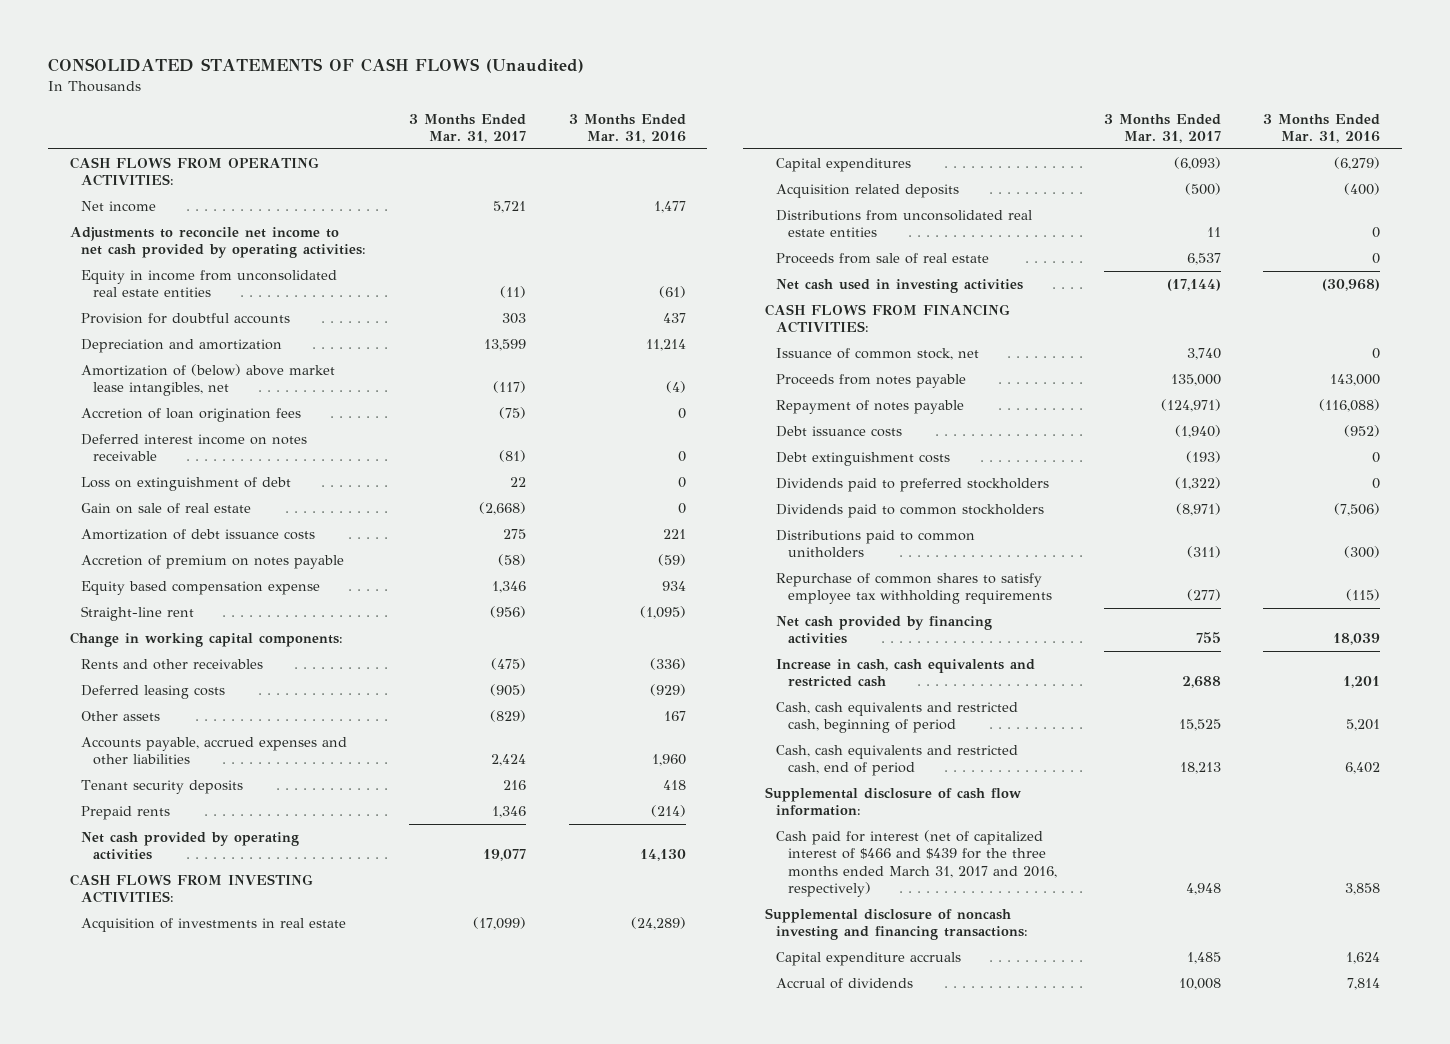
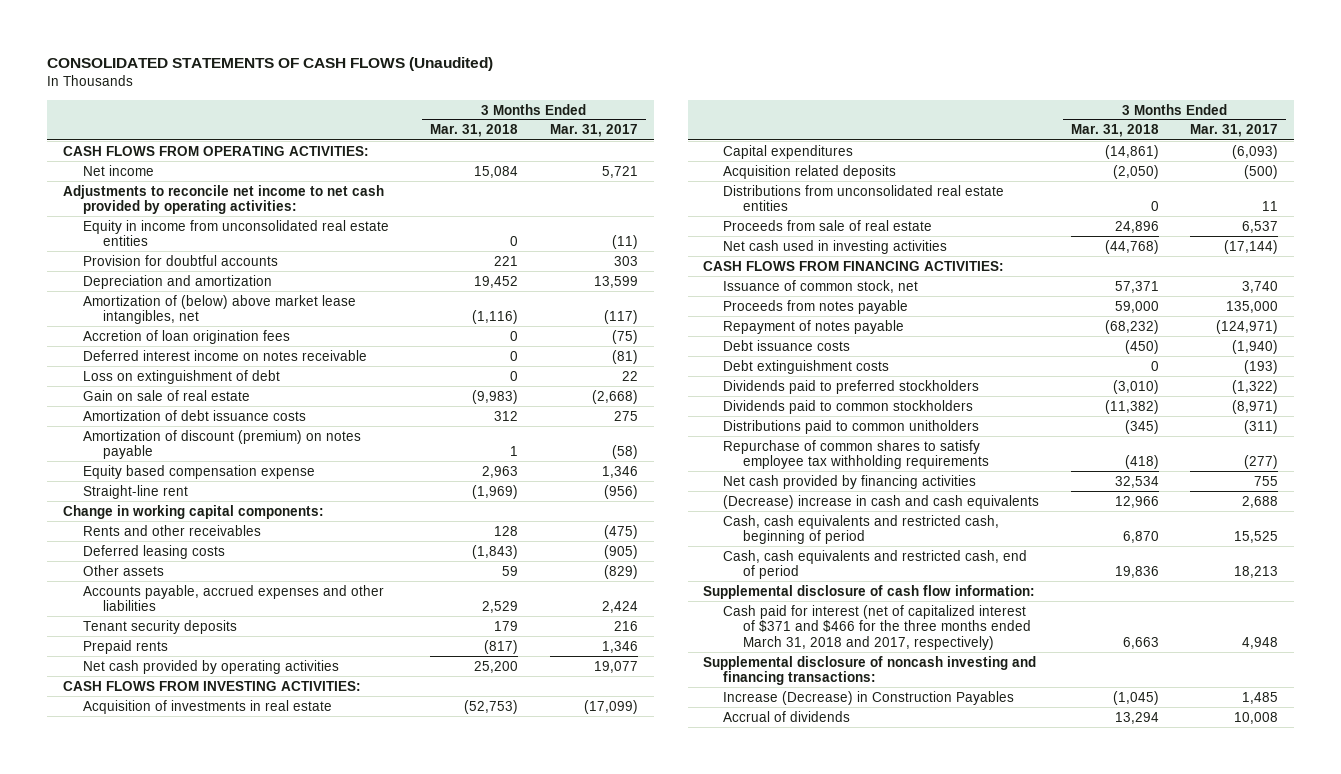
[568,113,686,143] 3 Months Ended Mar. 31, 2016 -> none
none -> [430,124,519,138] Mar. 31, 2018
[81,554,345,569] Accretion of premium on notes payable -> [82,429,361,460] Amortization of discount (premium) on notes payable
[776,658,1036,688] Increase in cash, cash equivalents and restricted cash -> [723,494,1040,509] (Decrease) increase in cash and cash equivalents
[776,829,1058,898] Cash paid for interest (net of capitalized interest of $466 and $439 for the three months ended March 31, 2017 and 2016, respectively) -> [723,604,1032,650] Cash paid for interest (net of capitalized interest of $371 and $466 for the three months ended March 31, 2018 and 2017, respectively)
[776,951,962,966] Capital expenditure accruals -> [723,690,1015,705] Increase (Decrease) in Construction Payables

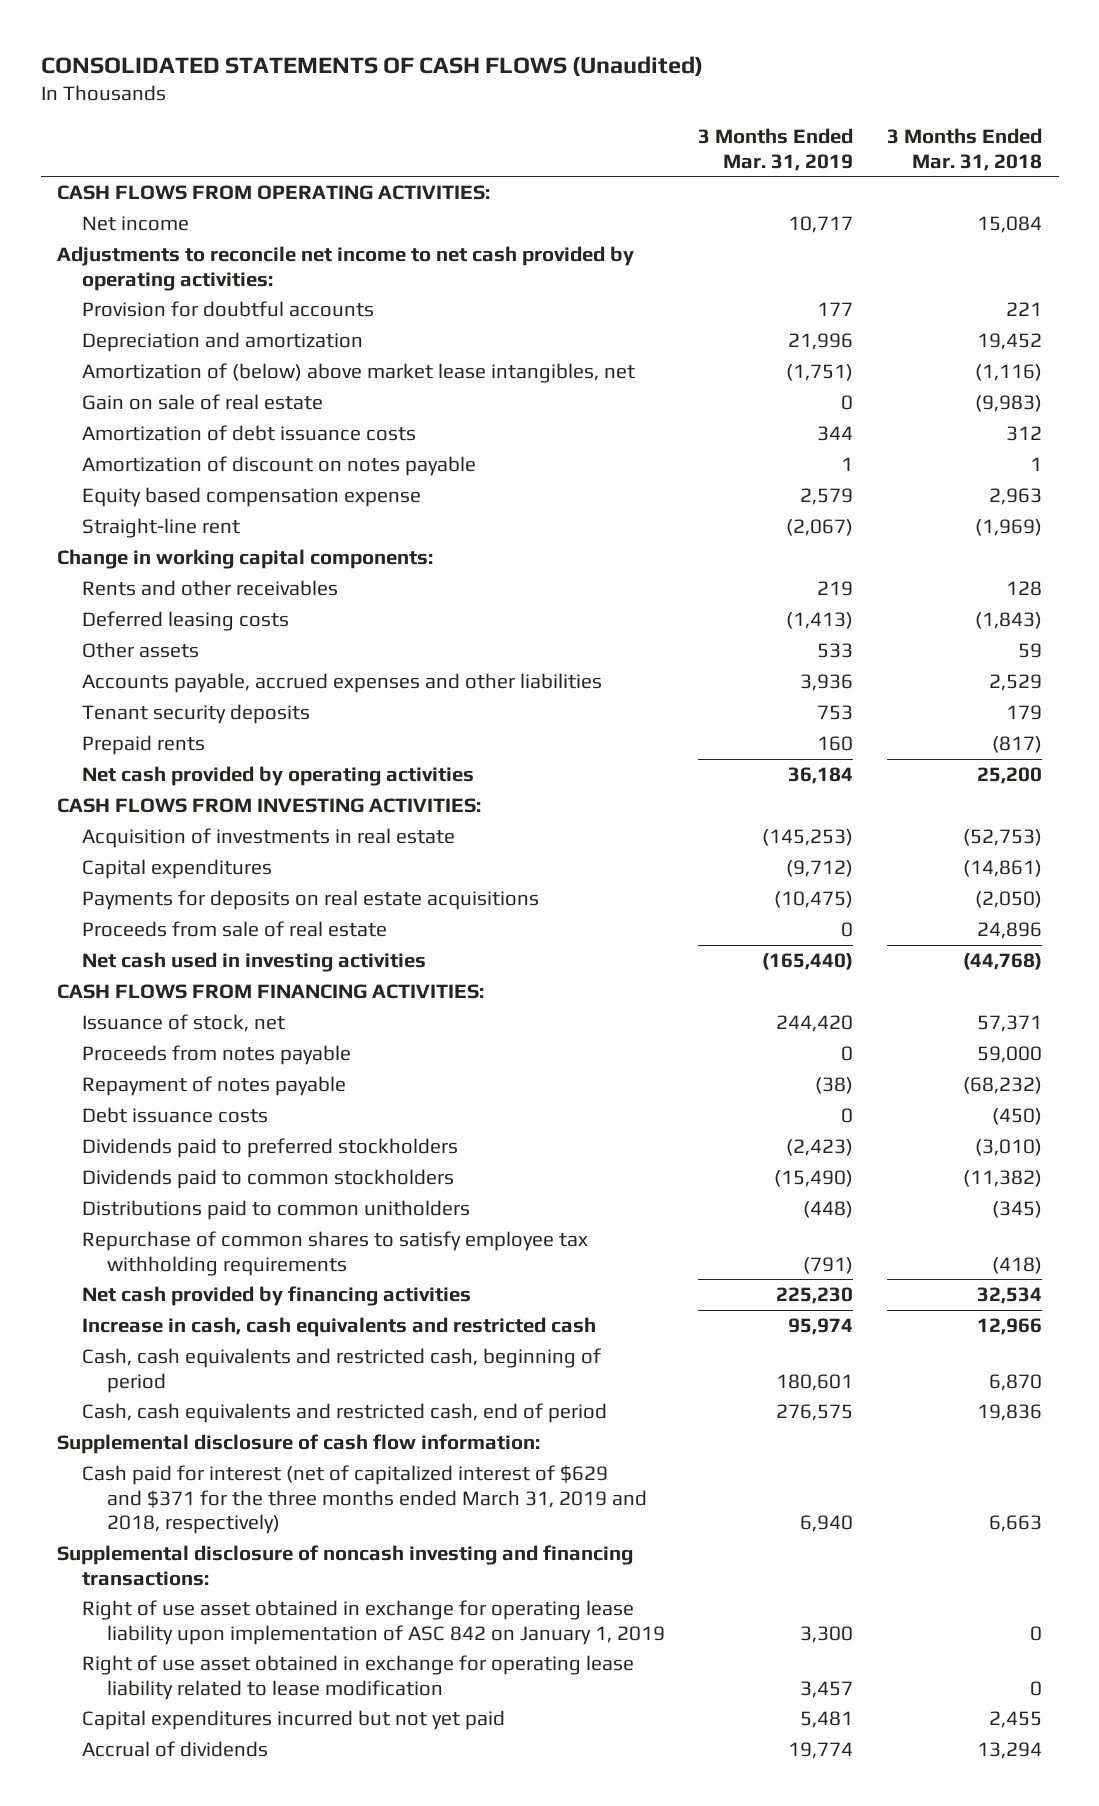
[549,124,638,138] Mar. 31, 2017 -> none
none -> [698,128,854,171] 3 Months Ended Mar. 31, 2019
[82,219,389,247] Equity in income from unconsolidated real estate entities -> none
[82,329,290,344] Accretion of loan origination fees -> none
[82,349,367,361] Deferred interest income on notes receivable -> none
[82,369,280,384] Loss on extinguishment of debt -> none
[82,429,361,460] Amortization of discount (premium) on notes payable -> [82,456,477,477] Amortization of discount on notes payable
[723,184,1005,212] Distributions from unconsolidated real estate entities -> none
[723,164,897,179] Acquisition related deposits -> [82,890,540,911] Payments for deposits on real estate acquisitions
[723,279,919,293] Issuance of common stock, net -> [82,1014,286,1033] Issuance of stock, net
[723,359,890,374] Debt extinguishment costs -> none
[723,494,1040,509] (Decrease) increase in cash and cash equivalents -> [82,1317,597,1338] Increase in cash, cash equivalents and restricted cash
[723,604,1032,650] Cash paid for interest (net of capitalized interest of $371 and $466 for the three months ended March 31, 2018 and 2017, respectively) -> [82,1465,647,1535] Cash paid for interest (net of capitalized interest of $629 and $371 for the three months ended March 31, 2019 and 2018, respectively)
[723,690,1015,705] Increase (Decrease) in Construction Payables -> none
none -> [82,1600,665,1645] Right of use asset obtained in exchange for operating lease liability upon implementation of ASC 842 on January 1, 2019
none -> [82,1655,635,1700] Right of use asset obtained in exchange for operating lease liability related to lease modification
none -> [82,1710,506,1731] Capital expenditures incurred but not yet paid

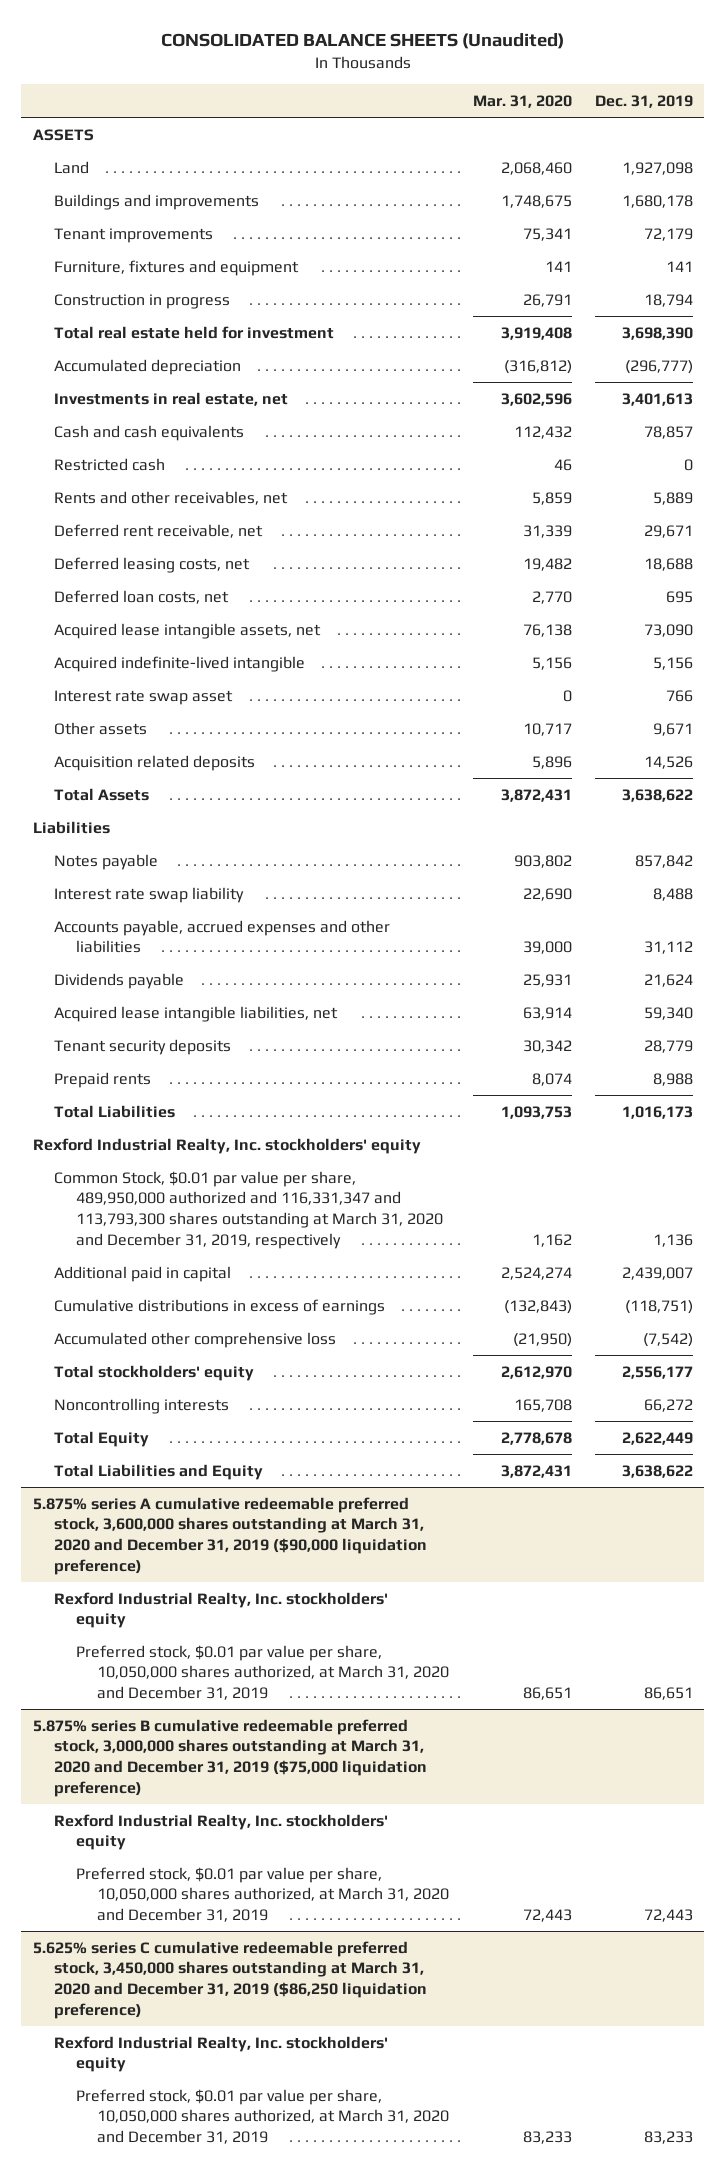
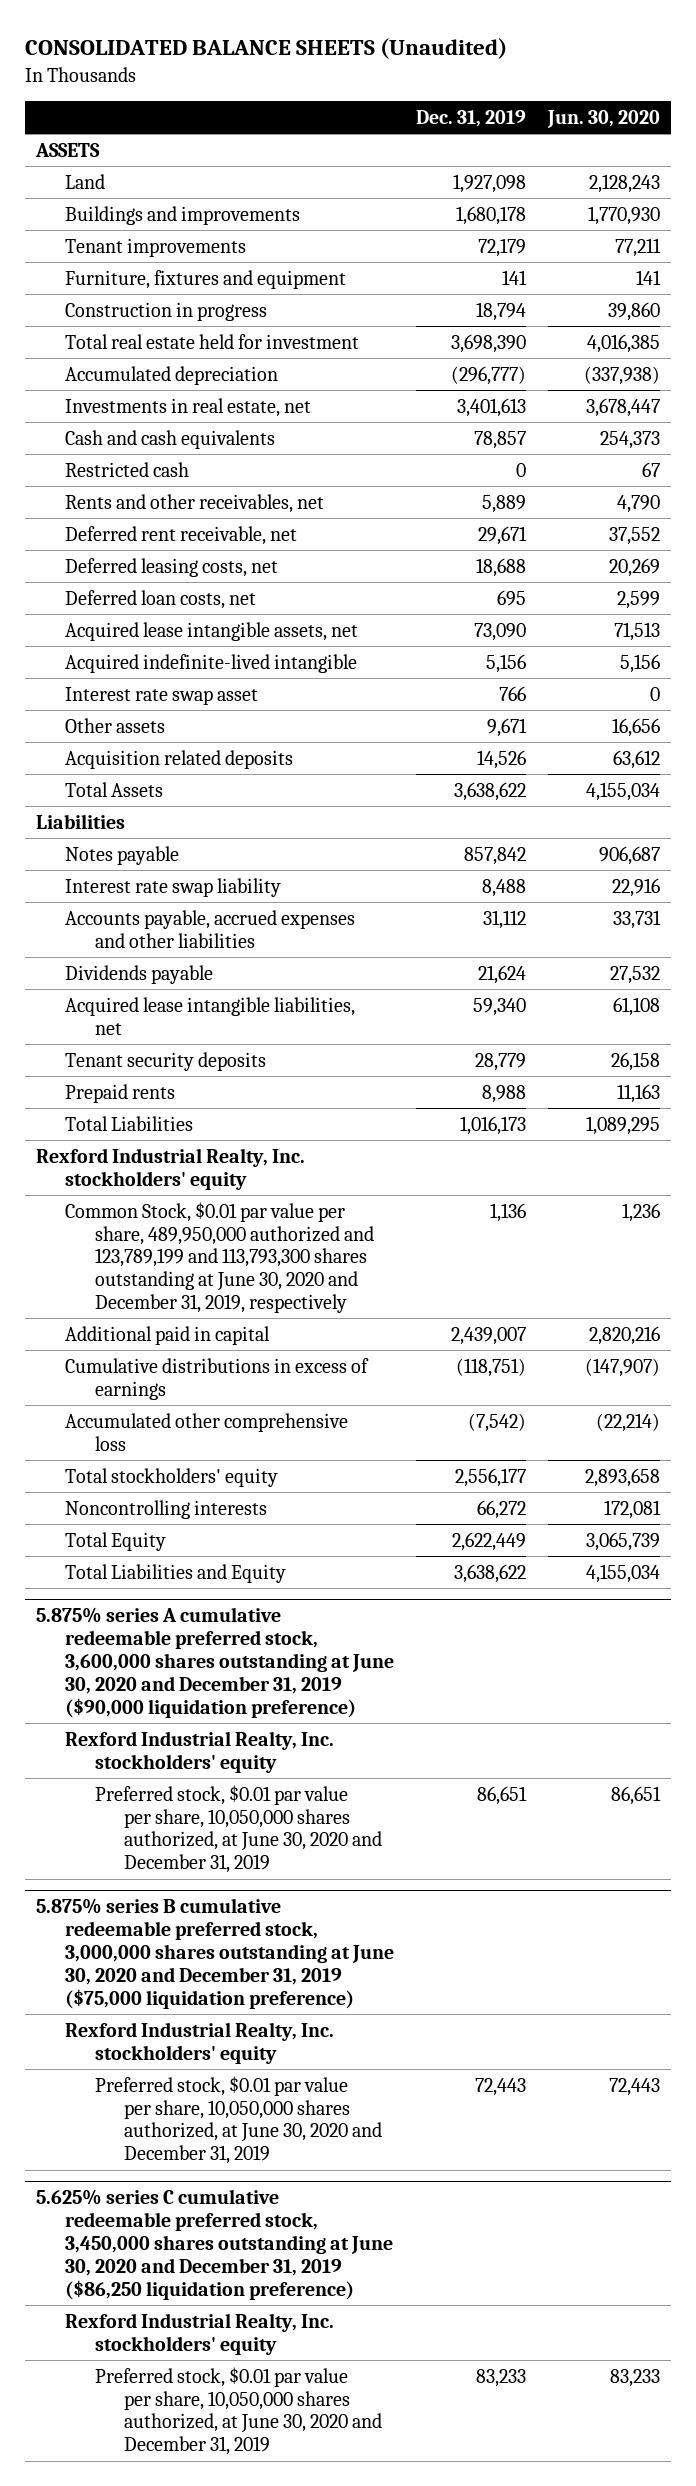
[472,94,572,108] Mar. 31, 2020 -> none
none -> [547,109,661,128] Jun. 30, 2020
[54,1170,443,1249] Common Stock, $0.01 par value per share, 489,950,000 authorized and 116,331,347 and 113,793,300 shares outstanding at March 31, 2020 and December 31, 2019, respectively -> [65,1201,374,1314] Common Stock, $0.01 par value per share, 489,950,000 authorized and 123,789,199 and 113,793,300 shares outstanding at June 30, 2020 and December 31, 2019, respectively
[32,1496,428,1575] 5.875% series A cumulative redeemable preferred stock, 3,600,000 shares outstanding at March 31, 2020 and December 31, 2019 ($90,000 liquidation preference) -> [35,1607,395,1718] 5.875% series A cumulative redeemable preferred stock, 3,600,000 shares outstanding at June 30, 2020 and December 31, 2019 ($90,000 liquidation preference)
[75,1644,450,1700] Preferred stock, $0.01 par value per share, 10,050,000 shares authorized, at March 31, 2020 and December 31, 2019 -> [94,1784,382,1874] Preferred stock, $0.01 par value per share, 10,050,000 shares authorized, at June 30, 2020 and December 31, 2019
[32,1718,428,1797] 5.875% series B cumulative redeemable preferred stock, 3,000,000 shares outstanding at March 31, 2020 and December 31, 2019 ($75,000 liquidation preference) -> [35,1898,395,2009] 5.875% series B cumulative redeemable preferred stock, 3,000,000 shares outstanding at June 30, 2020 and December 31, 2019 ($75,000 liquidation preference)
[75,1866,450,1922] Preferred stock, $0.01 par value per share, 10,050,000 shares authorized, at March 31, 2020 and December 31, 2019 -> [94,2075,382,2165] Preferred stock, $0.01 par value per share, 10,050,000 shares authorized, at June 30, 2020 and December 31, 2019
[32,1940,428,2019] 5.625% series C cumulative redeemable preferred stock, 3,450,000 shares outstanding at March 31, 2020 and December 31, 2019 ($86,250 liquidation preference) -> [35,2189,394,2300] 5.625% series C cumulative redeemable preferred stock, 3,450,000 shares outstanding at June 30, 2020 and December 31, 2019 ($86,250 liquidation preference)
[75,2088,450,2144] Preferred stock, $0.01 par value per share, 10,050,000 shares authorized, at March 31, 2020 and December 31, 2019 -> [94,2366,382,2456] Preferred stock, $0.01 par value per share, 10,050,000 shares authorized, at June 30, 2020 and December 31, 2019

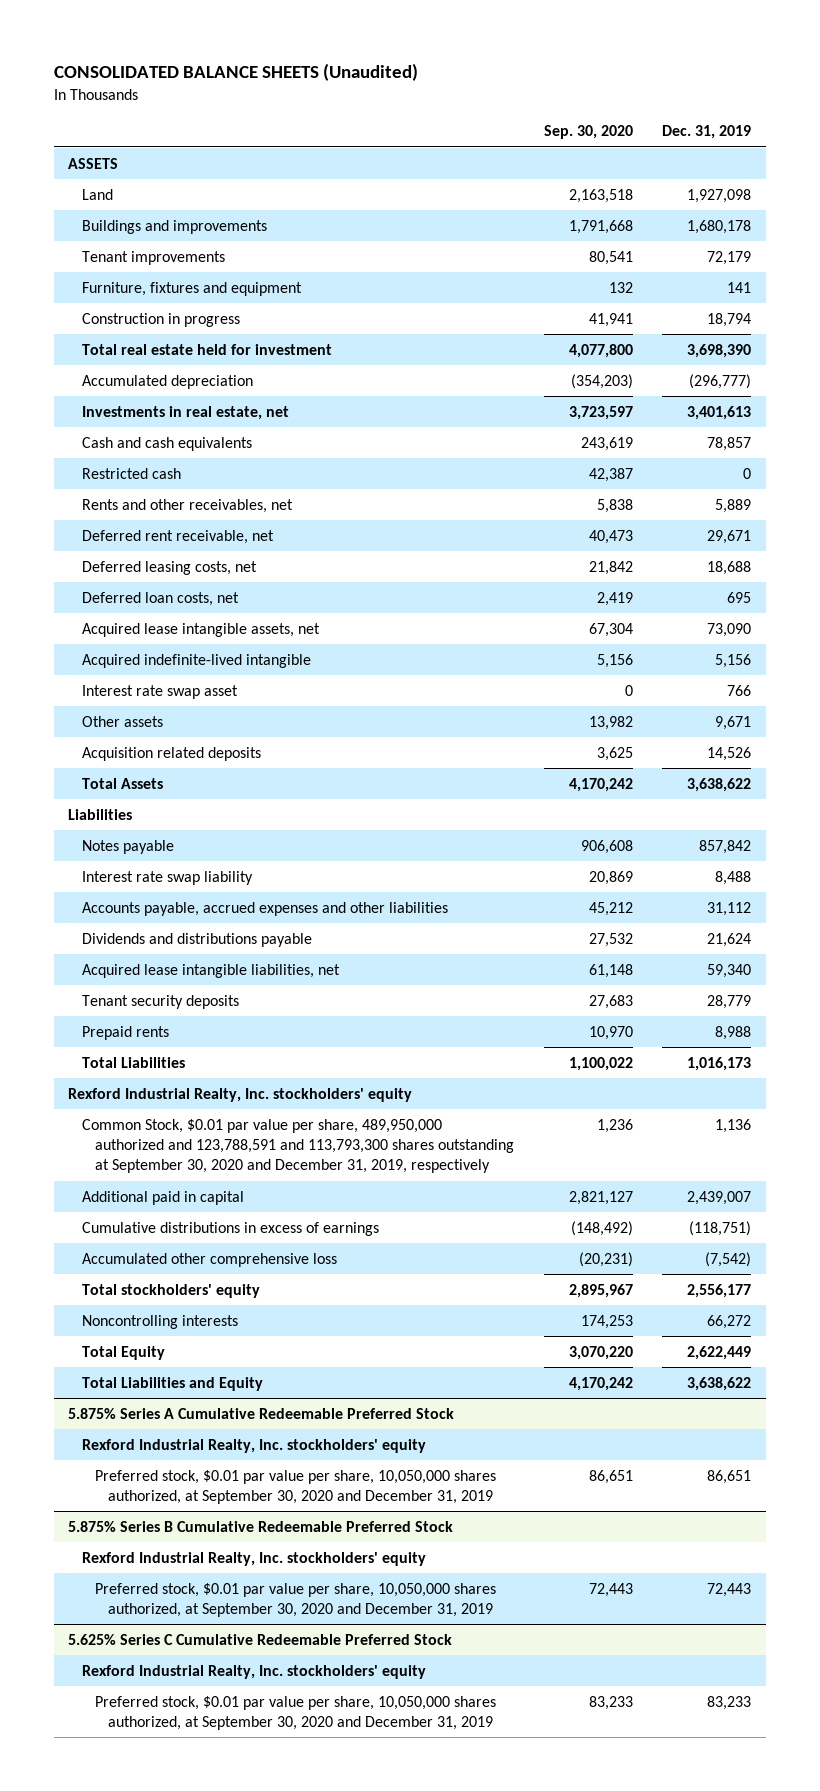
[547,109,661,128] Jun. 30, 2020 -> none
none -> [543,125,633,140] Sep. 30, 2020
[65,964,214,984] Dividends payable -> [81,932,312,947] Dividends and distributions payable
[65,1201,374,1314] Common Stock, $0.01 par value per share, 489,950,000 authorized and 123,789,199 and 113,793,300 shares outstanding at June 30, 2020 and December 31, 2019, respectively -> [81,1118,515,1174] Common Stock, $0.01 par value per share, 489,950,000 authorized and 123,788,591 and 113,793,300 shares outstanding at September 30, 2020 and December 31, 2019, respectively
[35,1607,395,1718] 5.875% series A cumulative redeemable preferred stock, 3,600,000 shares outstanding at June 30, 2020 and December 31, 2019 ($90,000 liquidation preference) -> [68,1407,455,1419] 5.875% Series A Cumulative Redeemable Preferred Stock
[94,1784,382,1874] Preferred stock, $0.01 par value per share, 10,050,000 shares authorized, at June 30, 2020 and December 31, 2019 -> [95,1469,497,1505] Preferred stock, $0.01 par value per share, 10,050,000 shares authorized, at September 30, 2020 and December 31, 2019
[35,1898,395,2009] 5.875% series B cumulative redeemable preferred stock, 3,000,000 shares outstanding at June 30, 2020 and December 31, 2019 ($75,000 liquidation preference) -> [68,1520,454,1532] 5.875% Series B Cumulative Redeemable Preferred Stock
[94,2075,382,2165] Preferred stock, $0.01 par value per share, 10,050,000 shares authorized, at June 30, 2020 and December 31, 2019 -> [95,1582,497,1618] Preferred stock, $0.01 par value per share, 10,050,000 shares authorized, at September 30, 2020 and December 31, 2019
[35,2189,394,2300] 5.625% series C cumulative redeemable preferred stock, 3,450,000 shares outstanding at June 30, 2020 and December 31, 2019 ($86,250 liquidation preference) -> [68,1633,453,1645] 5.625% Series C Cumulative Redeemable Preferred Stock
[94,2366,382,2456] Preferred stock, $0.01 par value per share, 10,050,000 shares authorized, at June 30, 2020 and December 31, 2019 -> [95,1695,497,1731] Preferred stock, $0.01 par value per share, 10,050,000 shares authorized, at September 30, 2020 and December 31, 2019

